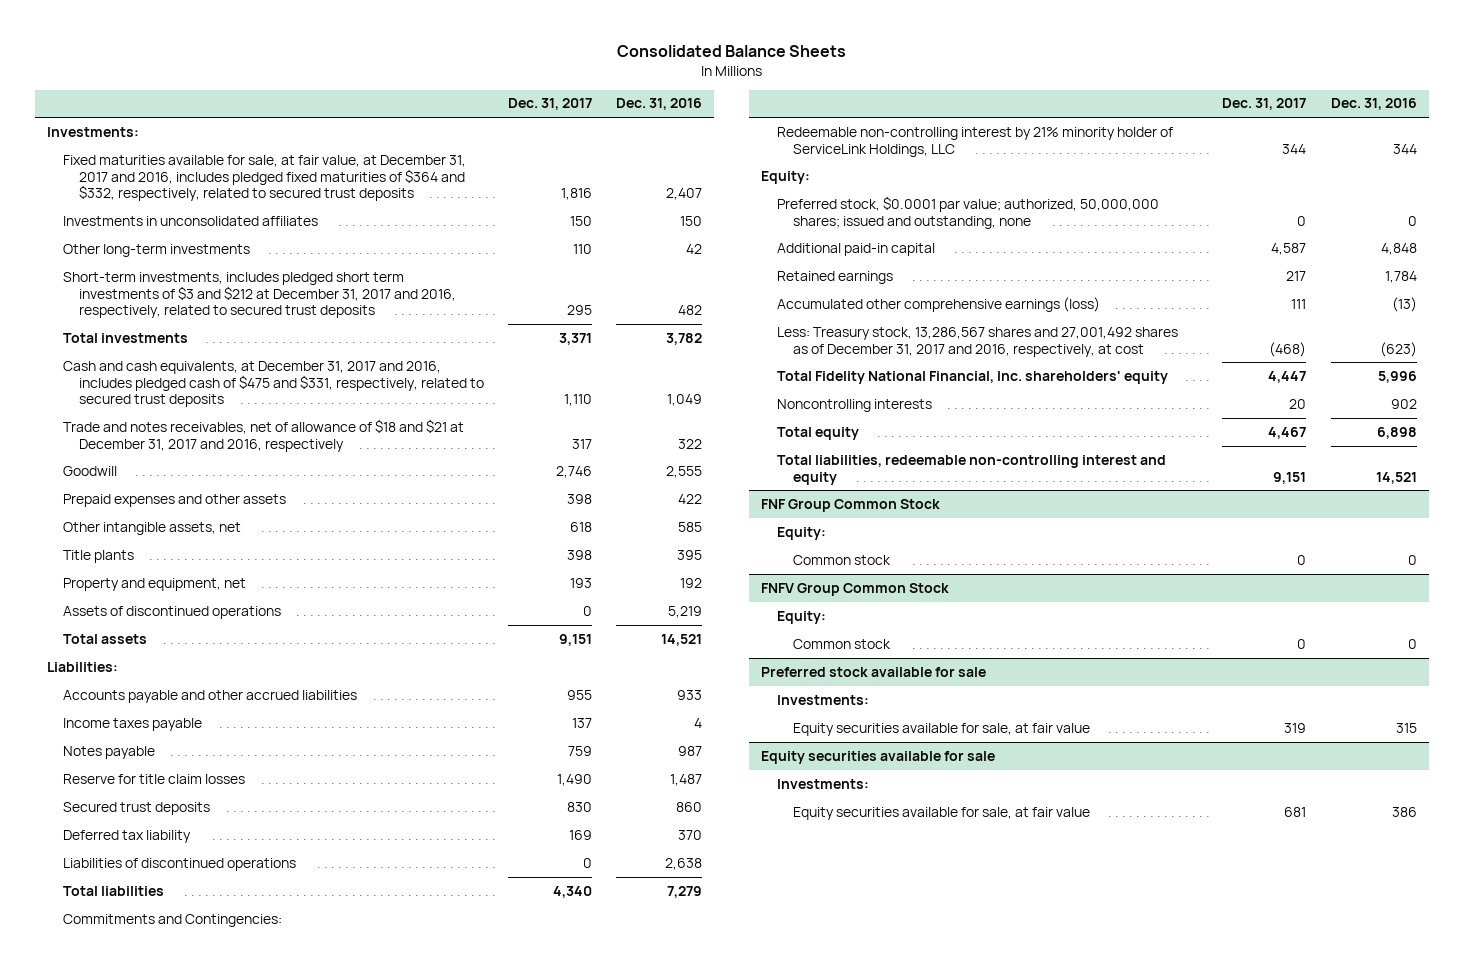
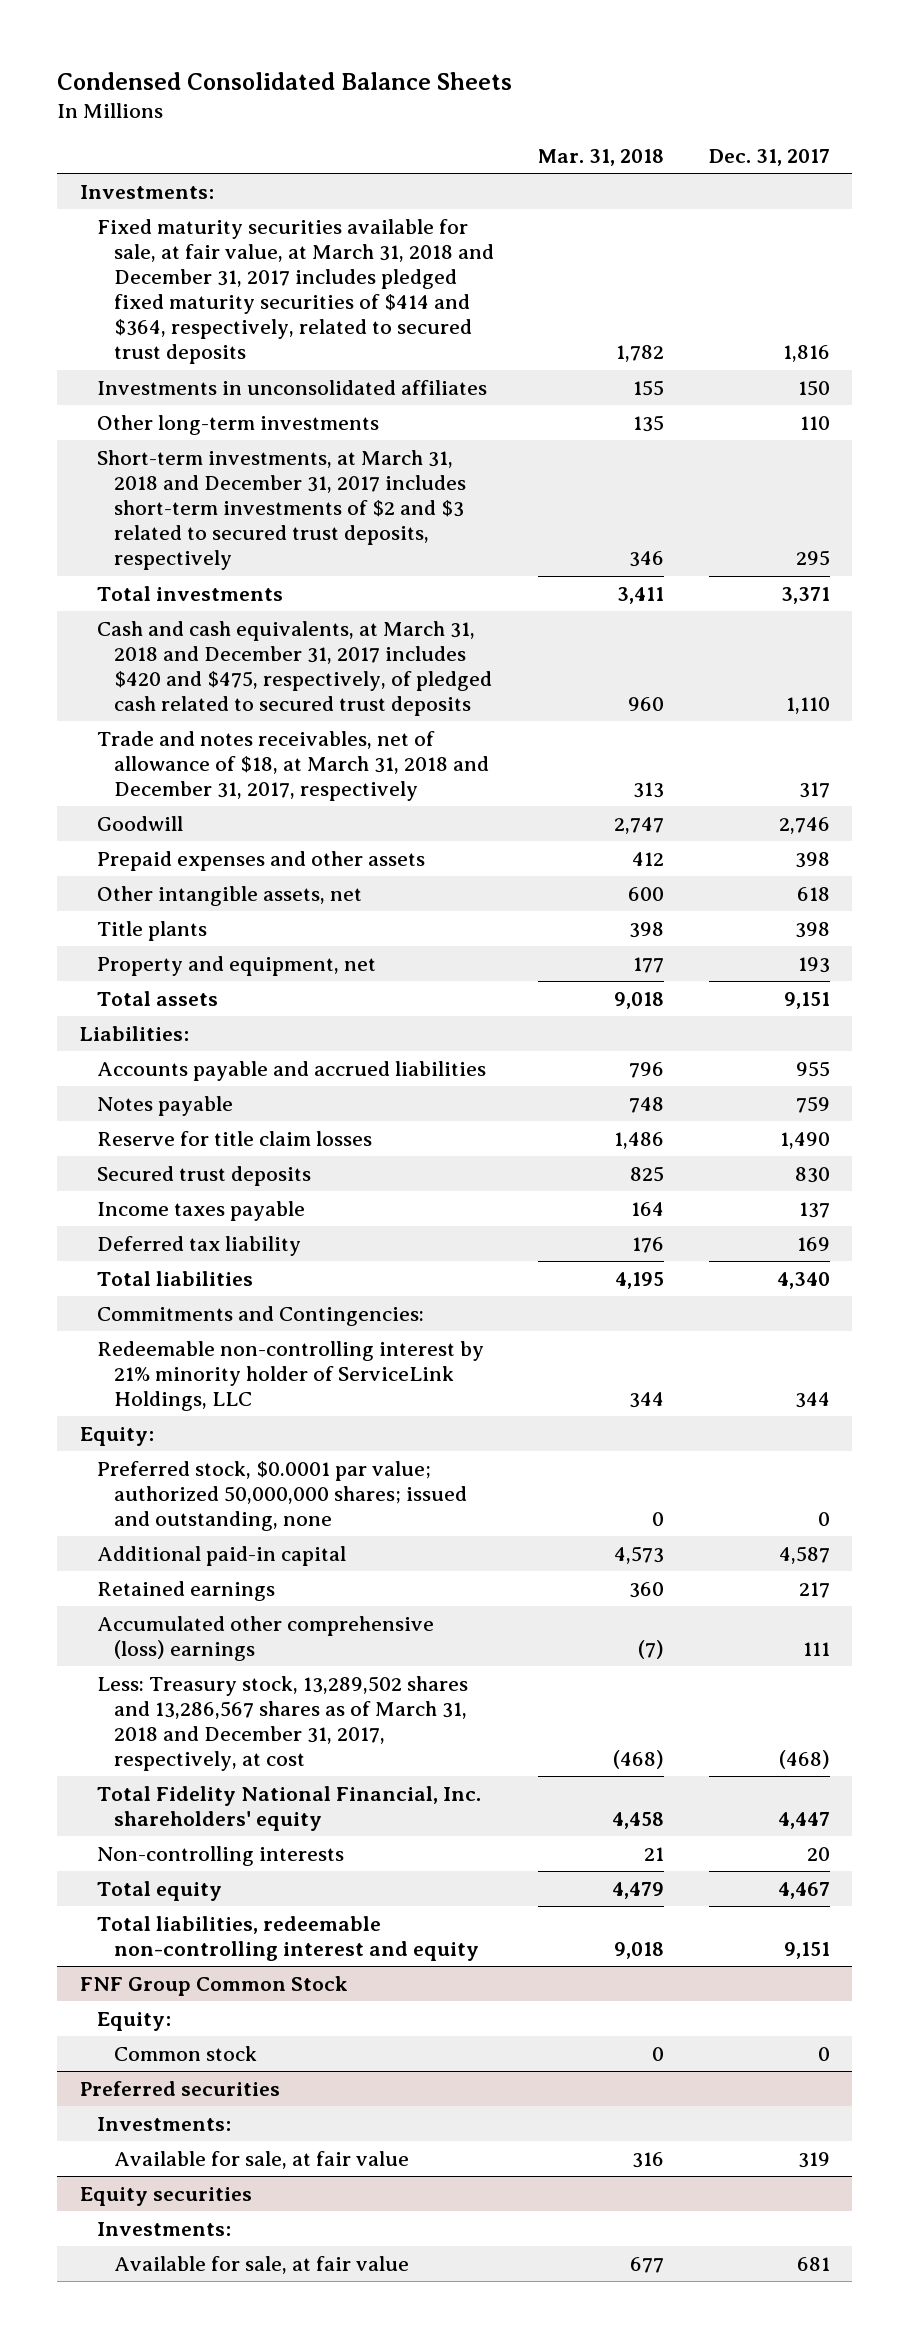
[616,44,846,57] Consolidated Balance Sheets -> [57,71,513,90] Condensed Consolidated Balance Sheets
[616,98,703,111] Dec. 31, 2016 -> none
none -> [538,148,665,166] Mar. 31, 2018
[63,154,467,202] Fixed maturities available for sale, at fair value, at December 31, 2017 and 2016, includes pledged fixed maturities of $364 and $332, respectively, related to secured trust deposits -> [96,218,494,365] Fixed maturity securities available for sale, at fair value, at March 31, 2018 and December 31, 2017 includes pledged fixed maturity securities of $414 and $364, respectively, related to secured trust deposits
[63,271,457,319] Short-term investments, includes pledged short term investments of $3 and $212 at December 31, 2017 and 2016, respectively, related to secured trust deposits -> [96,449,466,571] Short-term investments, at March 31, 2018 and December 31, 2017 includes short-term investments of $2 and $3 related to secured trust deposits, respectively
[63,360,485,408] Cash and cash equivalents, at December 31, 2017 and 2016, includes pledged cash of $475 and $331, respectively, related to secured trust deposits -> [96,620,492,717] Cash and cash equivalents, at March 31, 2018 and December 31, 2017 includes $420 and $475, respectively, of pledged cash related to secured trust deposits
[63,418,465,452] Trade and notes receivables, net of allowance of $18 and $21 at December 31, 2017 and 2016, respectively -> [96,730,489,801] Trade and notes receivables, net of allowance of $18, at March 31, 2018 and December 31, 2017, respectively
[63,605,282,619] Assets of discontinued operations -> none
[63,689,358,703] Accounts payable and other accrued liabilities -> [96,1060,486,1081] Accounts payable and accrued liabilities
[63,717,203,731] Income taxes payable -> [96,1200,305,1221] Income taxes payable
[63,857,297,871] Liabilities of discontinued operations -> none
[777,195,1160,229] Preferred stock, $0.0001 par value; authorized, 50,000,000 shares; issued and outstanding, none -> [96,1460,467,1531] Preferred stock, $0.0001 par value; authorized 50,000,000 shares; issued and outstanding, none
[777,296,1101,312] Accumulated other comprehensive earnings (loss) -> [96,1615,434,1661] Accumulated other comprehensive (loss) earnings
[777,326,1179,357] Less: Treasury stock, 13,286,567 shares and 27,001,492 shares as of December 31, 2017 and 2016, respectively, at cost -> [96,1675,468,1772] Less: Treasury stock, 13,289,502 shares and 13,286,567 shares as of March 31, 2018 and December 31, 2017, respectively, at cost
[777,398,933,412] Noncontrolling interests -> [96,1845,344,1866] Non-controlling interests
[761,582,950,596] FNFV Group Common Stock -> none
[777,610,827,624] Equity: -> none
[793,638,892,649] Common stock -> none
[761,666,987,677] Preferred stock available for sale -> [79,2080,280,2096] Preferred securities
[793,722,1091,736] Equity securities available for sale, at fair value -> [113,2150,409,2169] Available for sale, at fair value
[761,750,996,764] Equity securities available for sale -> [79,2186,252,2206] Equity securities
[793,806,1091,820] Equity securities available for sale, at fair value -> [113,2255,409,2274] Available for sale, at fair value

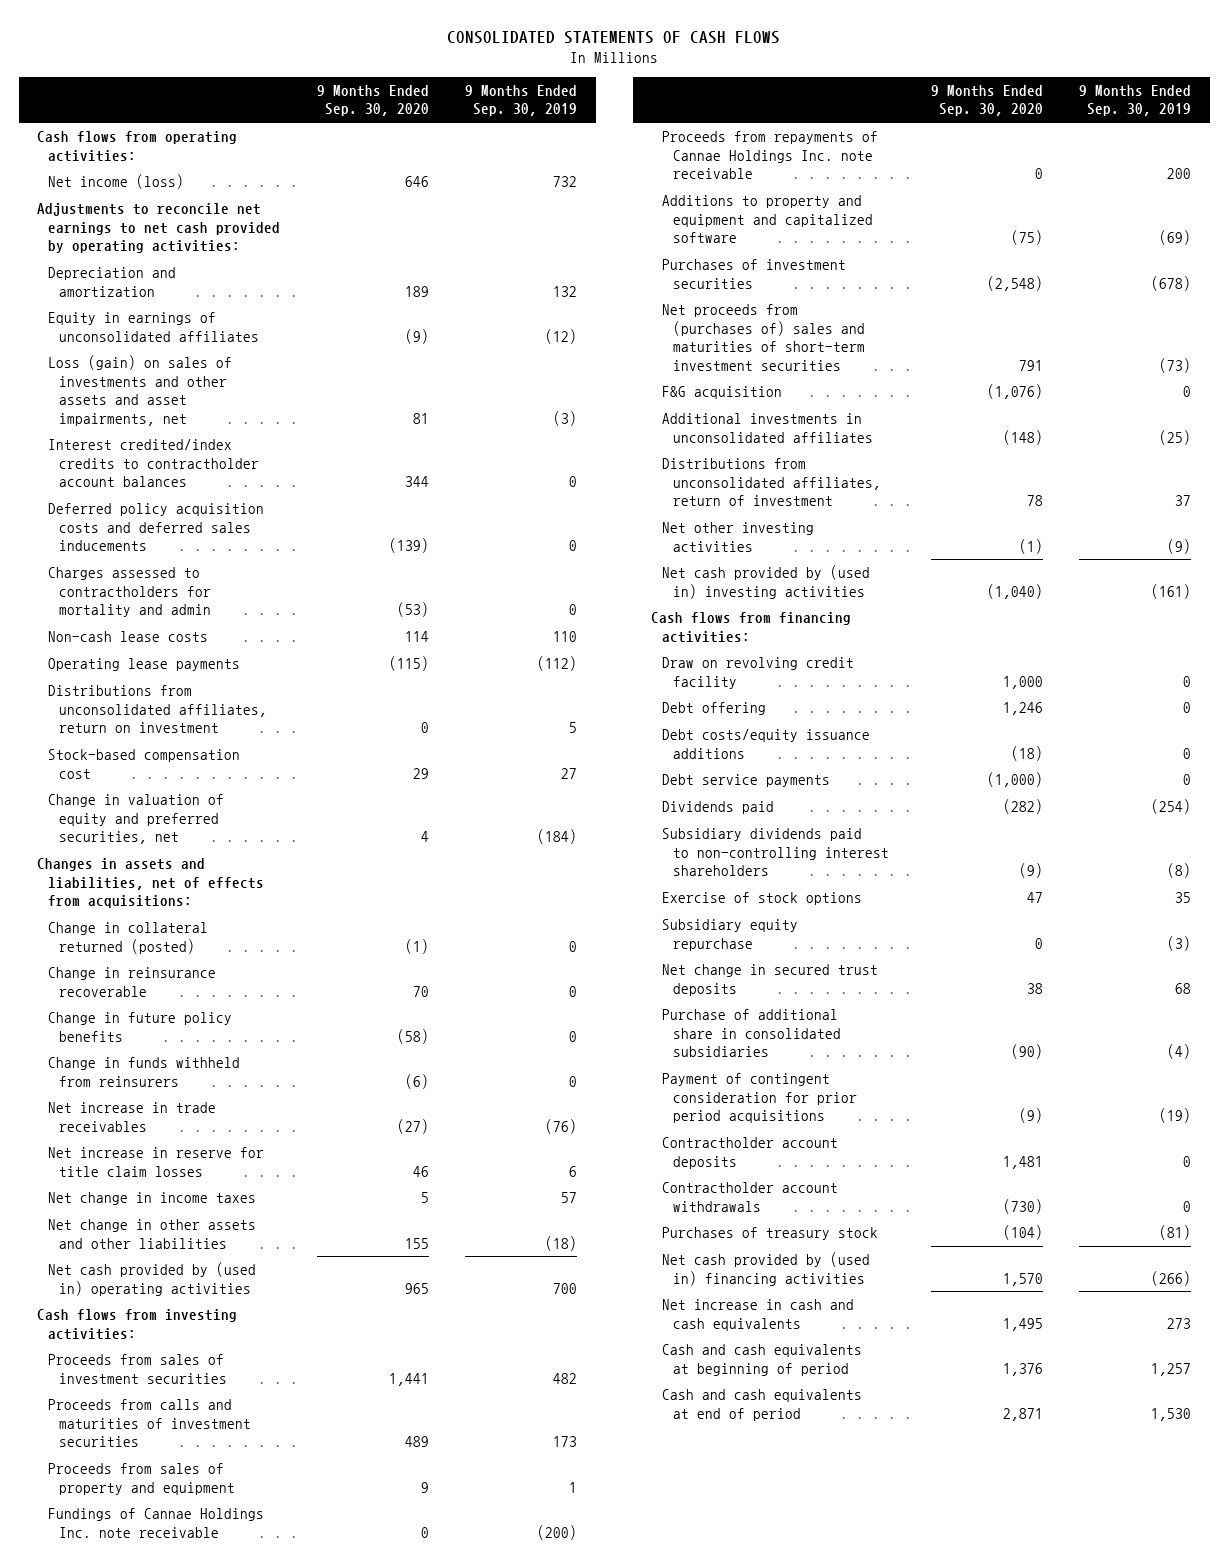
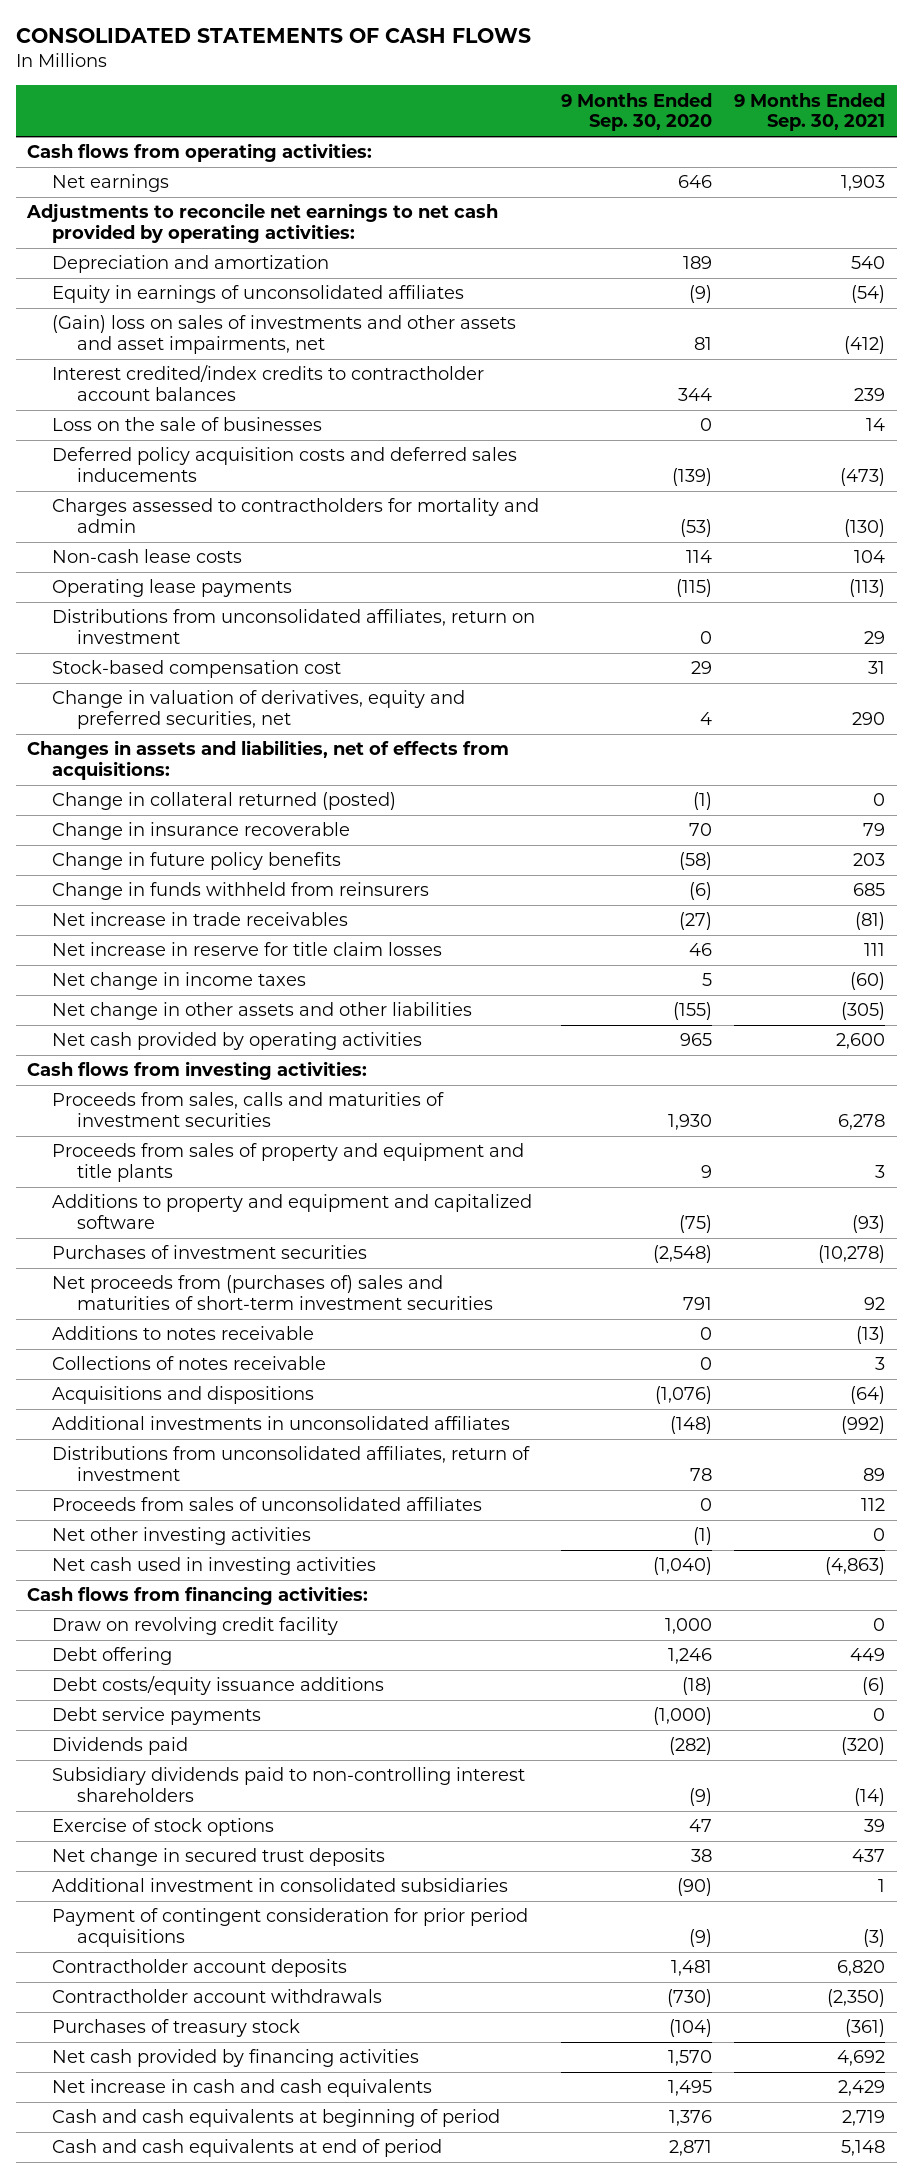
[465,84,578,117] 9 Months Ended Sep. 30, 2019 -> none
none -> [734,92,886,132] 9 Months Ended Sep. 30, 2021
[48,174,185,190] Net income (loss) -> [52,174,170,193] Net earnings
[48,355,233,426] Loss (gain) on sales of investments and other assets and asset impairments, net -> [52,315,517,355] (Gain) loss on sales of investments and other assets and asset impairments, net
none -> [52,417,323,432] Loss on the sale of businesses
[48,794,225,845] Change in valuation of equity and preferred securities, net -> [52,690,466,730] Change in valuation of derivatives, equity and preferred securities, net
[48,967,217,997] Change in reinsurance recoverable -> [52,822,351,841] Change in insurance recoverable
[404,1237,429,1249] 155 -> [673,1002,713,1021] (155)
[48,1262,257,1296] Net cash provided by (used in) operating activities -> [52,1032,423,1051] Net cash provided by operating activities
[48,1354,228,1384] Proceeds from sales of investment securities -> none
[48,1508,265,1538] Fundings of Cannae Holdings Inc. note receivable -> none
[662,131,879,180] Proceeds from repayments of Cannae Holdings Inc. note receivable -> none
[48,1399,252,1448] Proceeds from calls and maturities of investment securities -> [52,1092,445,1128] Proceeds from sales, calls and maturities of investment securities
[404,1436,429,1448] 489 -> [668,1114,713,1131] 1,930
[48,1463,236,1495] Proceeds from sales of property and equipment -> [52,1143,525,1183] Proceeds from sales of property and equipment and title plants
none -> [52,1326,315,1341] Additions to notes receivable
none -> [52,1356,327,1371] Collections of notes receivable
[662,386,783,400] F&G acquisition -> [52,1386,315,1405] Acquisitions and dispositions
none -> [52,1497,483,1512] Proceeds from sales of unconsolidated affiliates
[662,565,871,599] Net cash provided by (used in) investing activities -> [52,1557,377,1576] Net cash used in investing activities
[662,919,799,951] Subsidiary equity repurchase -> none
[662,1009,842,1058] Purchase of additional share in consolidated subsidiaries -> [52,1878,509,1893] Additional investment in consolidated subsidiaries
[662,1252,871,1286] Net cash provided by (used in) financing activities -> [52,2049,420,2068] Net cash provided by financing activities

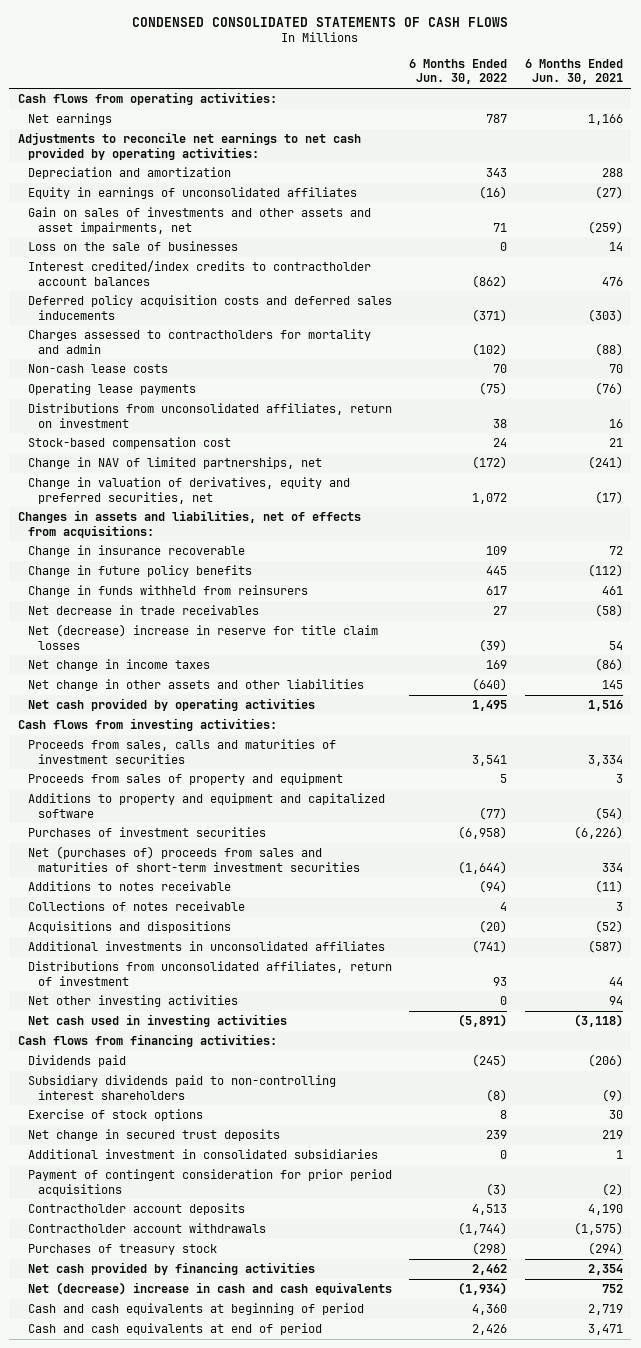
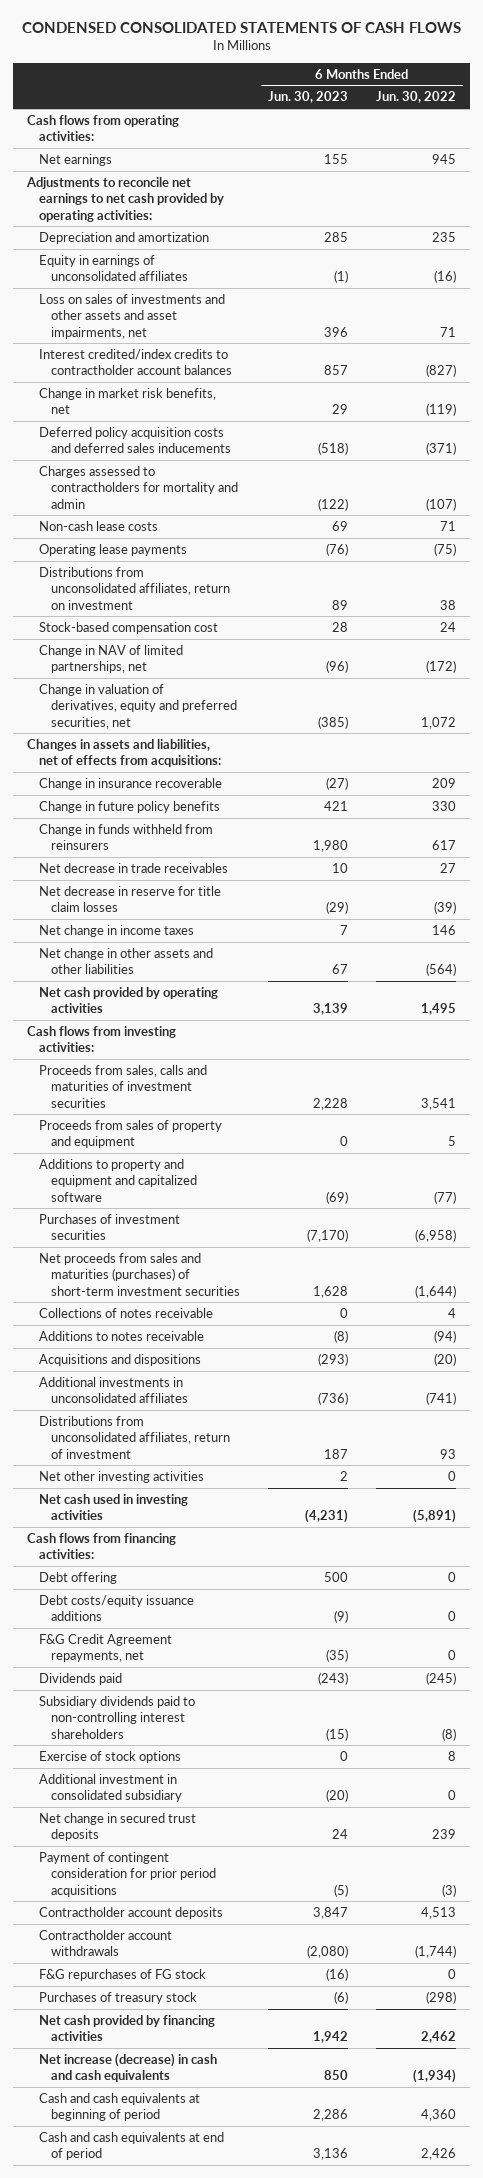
[524,58,623,85] 6 Months Ended Jun. 30, 2021 -> none
none -> [267,91,348,104] Jun. 30, 2023
[486,114,508,124] 787 -> [432,153,457,164] 945
[486,168,508,178] 343 -> [432,231,457,242] 235
[28,241,239,252] Loss on the sale of businesses -> none
[28,207,372,234] Gain on sales of investments and other assets and asset impairments, net -> [38,293,225,339] Loss on sales of investments and other assets and asset impairments, net
[472,274,508,288] (862) -> [426,364,457,378] (827)
none -> [38,387,216,415] Change in market risk benefits, net
[472,342,508,356] (102) -> [426,497,457,511] (107)
[493,364,508,374] 70 -> [440,520,457,531] 71
[486,546,508,556] 109 -> [432,777,457,788] 209
[486,566,508,576] 445 -> [432,800,457,811] 330
[28,624,379,650] Net (decrease) increase in reserve for title claim losses -> [38,885,221,913] Net decrease in reserve for title claim losses
[486,660,508,670] 169 -> [432,924,457,935] 146
[472,678,508,692] (640) -> [426,963,457,977] (564)
[28,846,361,872] Net (purchases of) proceeds from sales and maturities of short-term investment securities -> [38,1252,240,1296] Net proceeds from sales and maturities (purchases) of short-term investment securities
[28,881,232,892] Additions to notes receivable -> [38,1330,204,1341] Additions to notes receivable
none -> [38,1571,117,1584] Debt offering
none -> [38,1594,194,1622] Debt costs/equity issuance additions
none -> [38,1633,172,1663] F&G Credit Agreement repayments, net
none -> [38,1773,182,1803] Additional investment in consolidated subsidiary
[28,1149,379,1160] Additional investment in consolidated subsidiaries -> none
none -> [38,1968,206,1981] F&G repurchases of FG stock
[28,1282,393,1296] Net (decrease) increase in cash and cash equivalents -> [38,2052,217,2083] Net increase (decrease) in cash and cash equivalents

